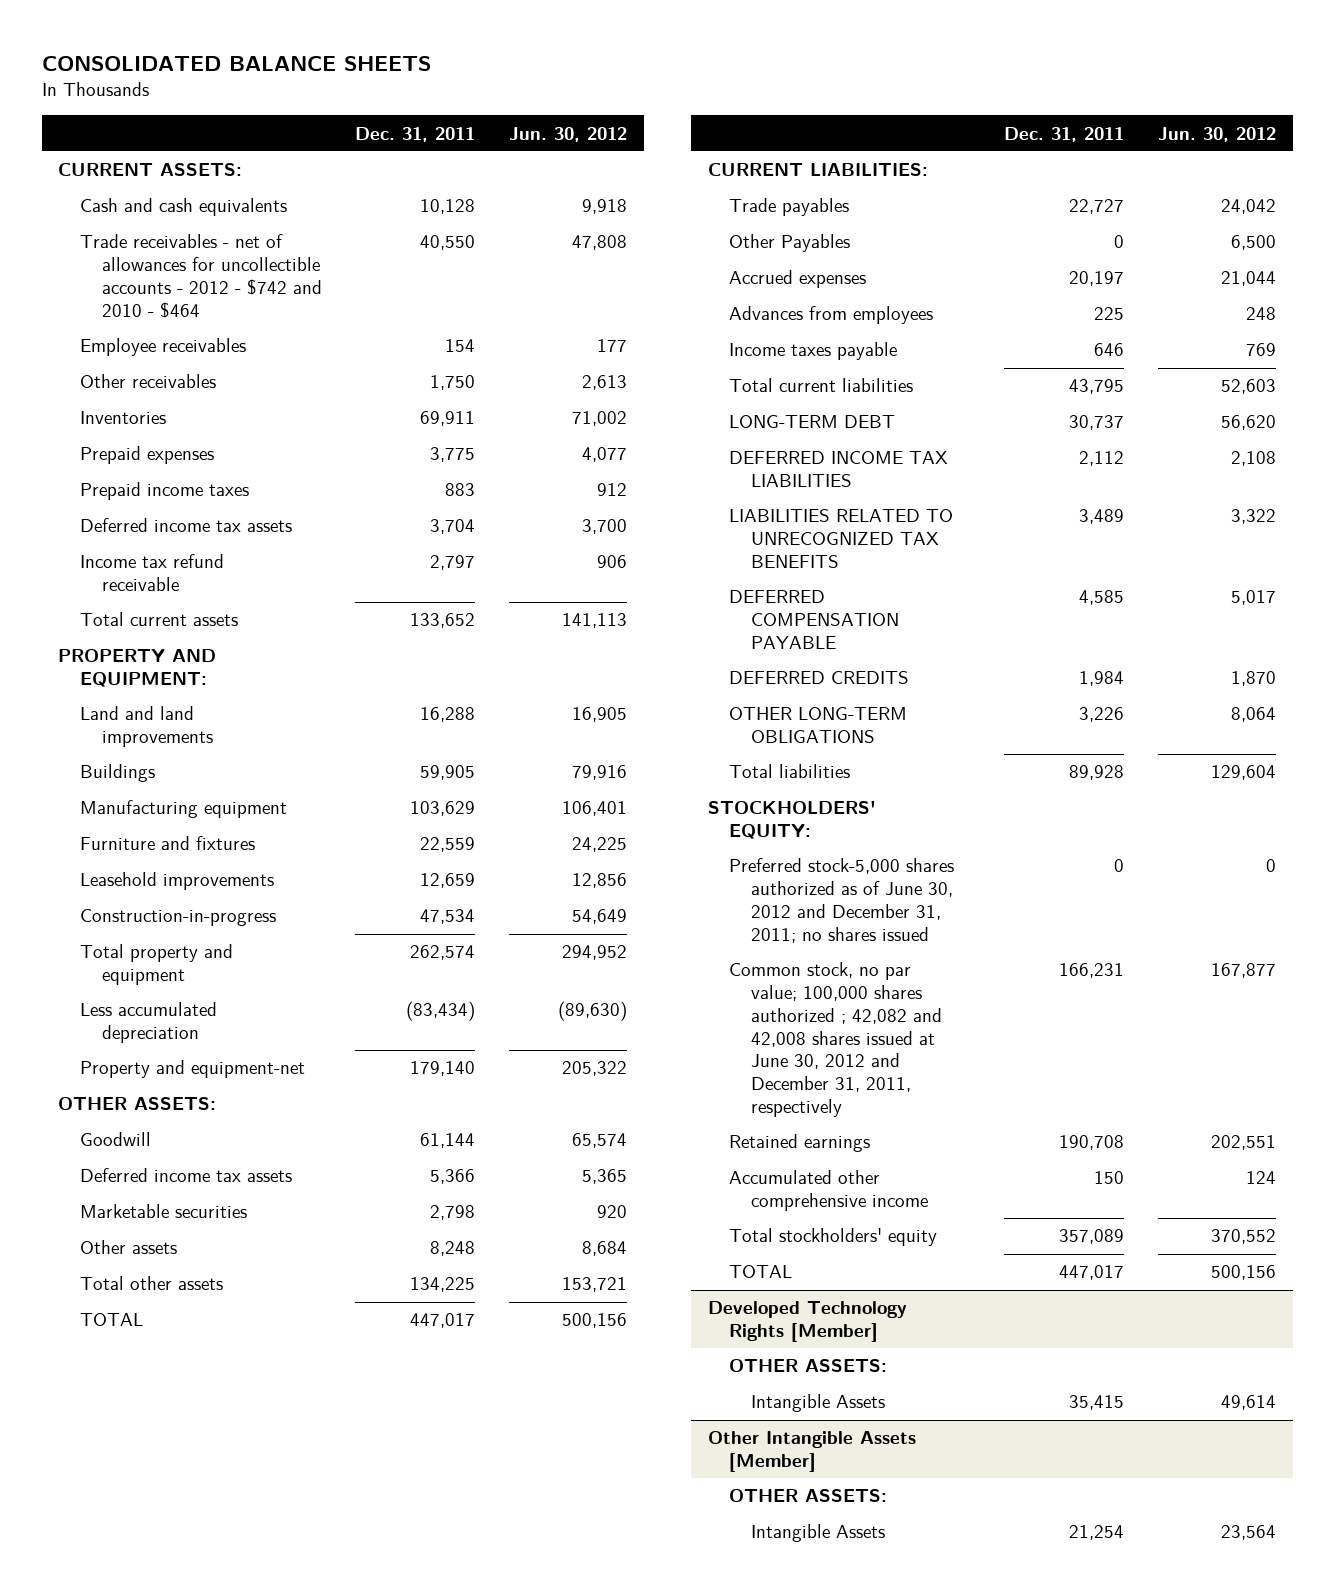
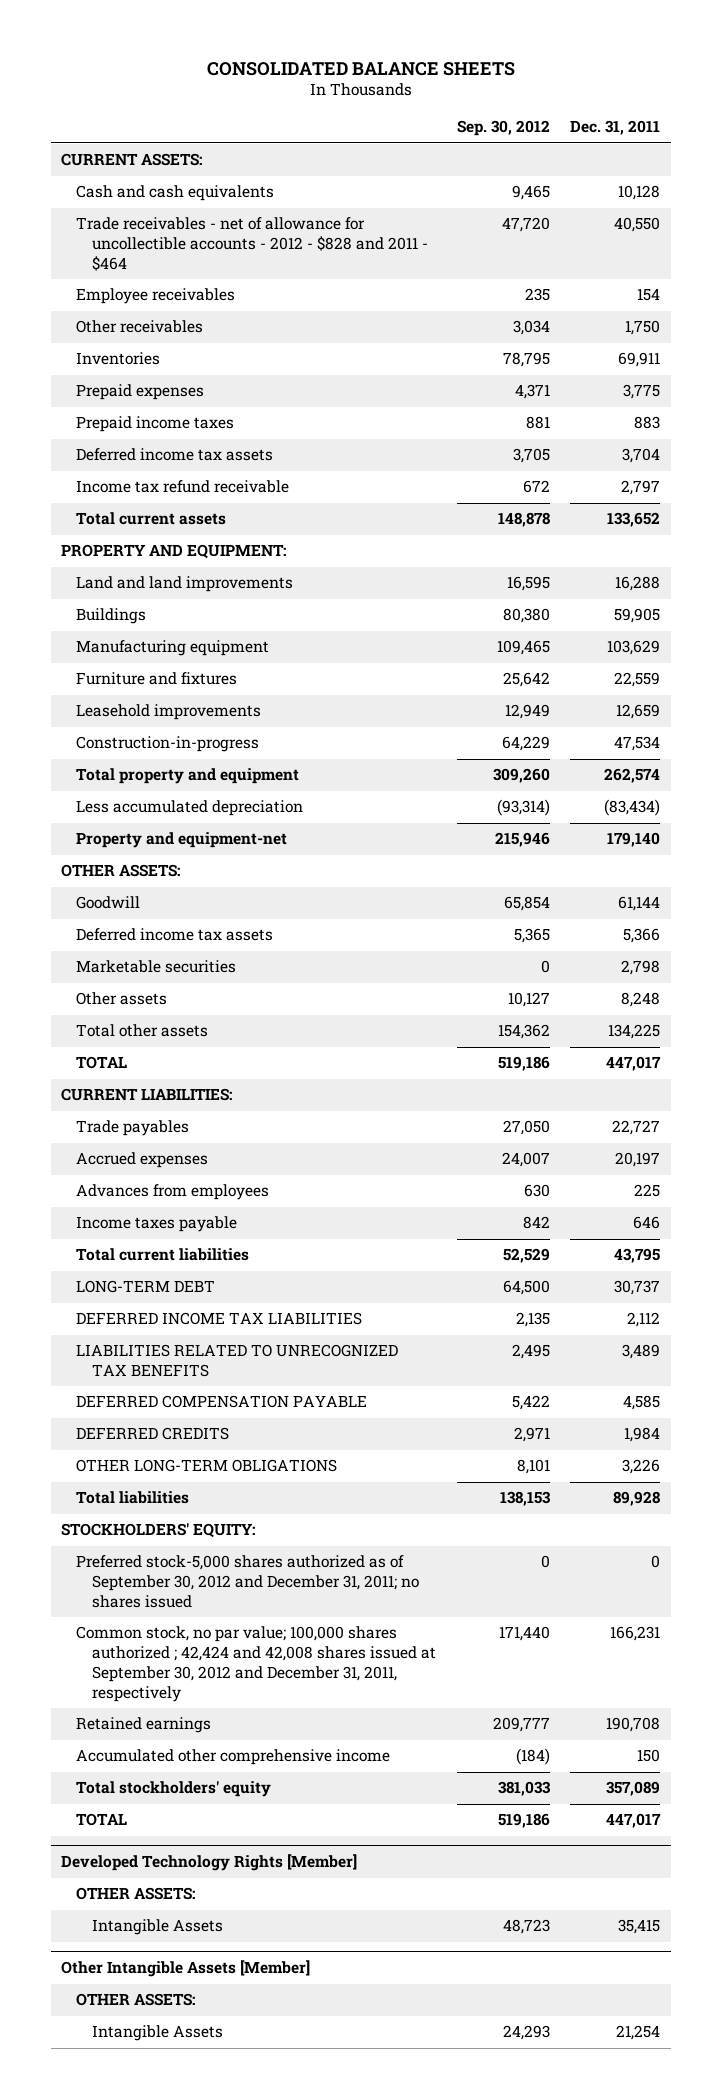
[508,126,627,142] Jun. 30, 2012 -> none
none -> [456,120,550,137] Sep. 30, 2012
[79,234,322,318] Trade receivables - net of allowances for uncollectible accounts - 2012 - $742 and 2010 - $464 -> [76,217,428,271] Trade receivables - net of allowance for uncollectible accounts - 2012 - $828 and 2011 - $464
[729,234,851,253] Other Payables -> none
[729,858,955,943] Preferred stock-5,000 shares authorized as of June 30, 2012 and December 31, 2011; no shares issued -> [76,1555,419,1608] Preferred stock-5,000 shares authorized as of September 30, 2012 and December 31, 2011; no shares issued
[729,962,942,1117] Common stock, no par value; 100,000 shares authorized ; 42,082 and 42,008 shares issued at June 30, 2012 and December 31, 2011, respectively -> [76,1626,436,1702] Common stock, no par value; 100,000 shares authorized ; 42,424 and 42,008 shares issued at September 30, 2012 and December 31, 2011, respectively

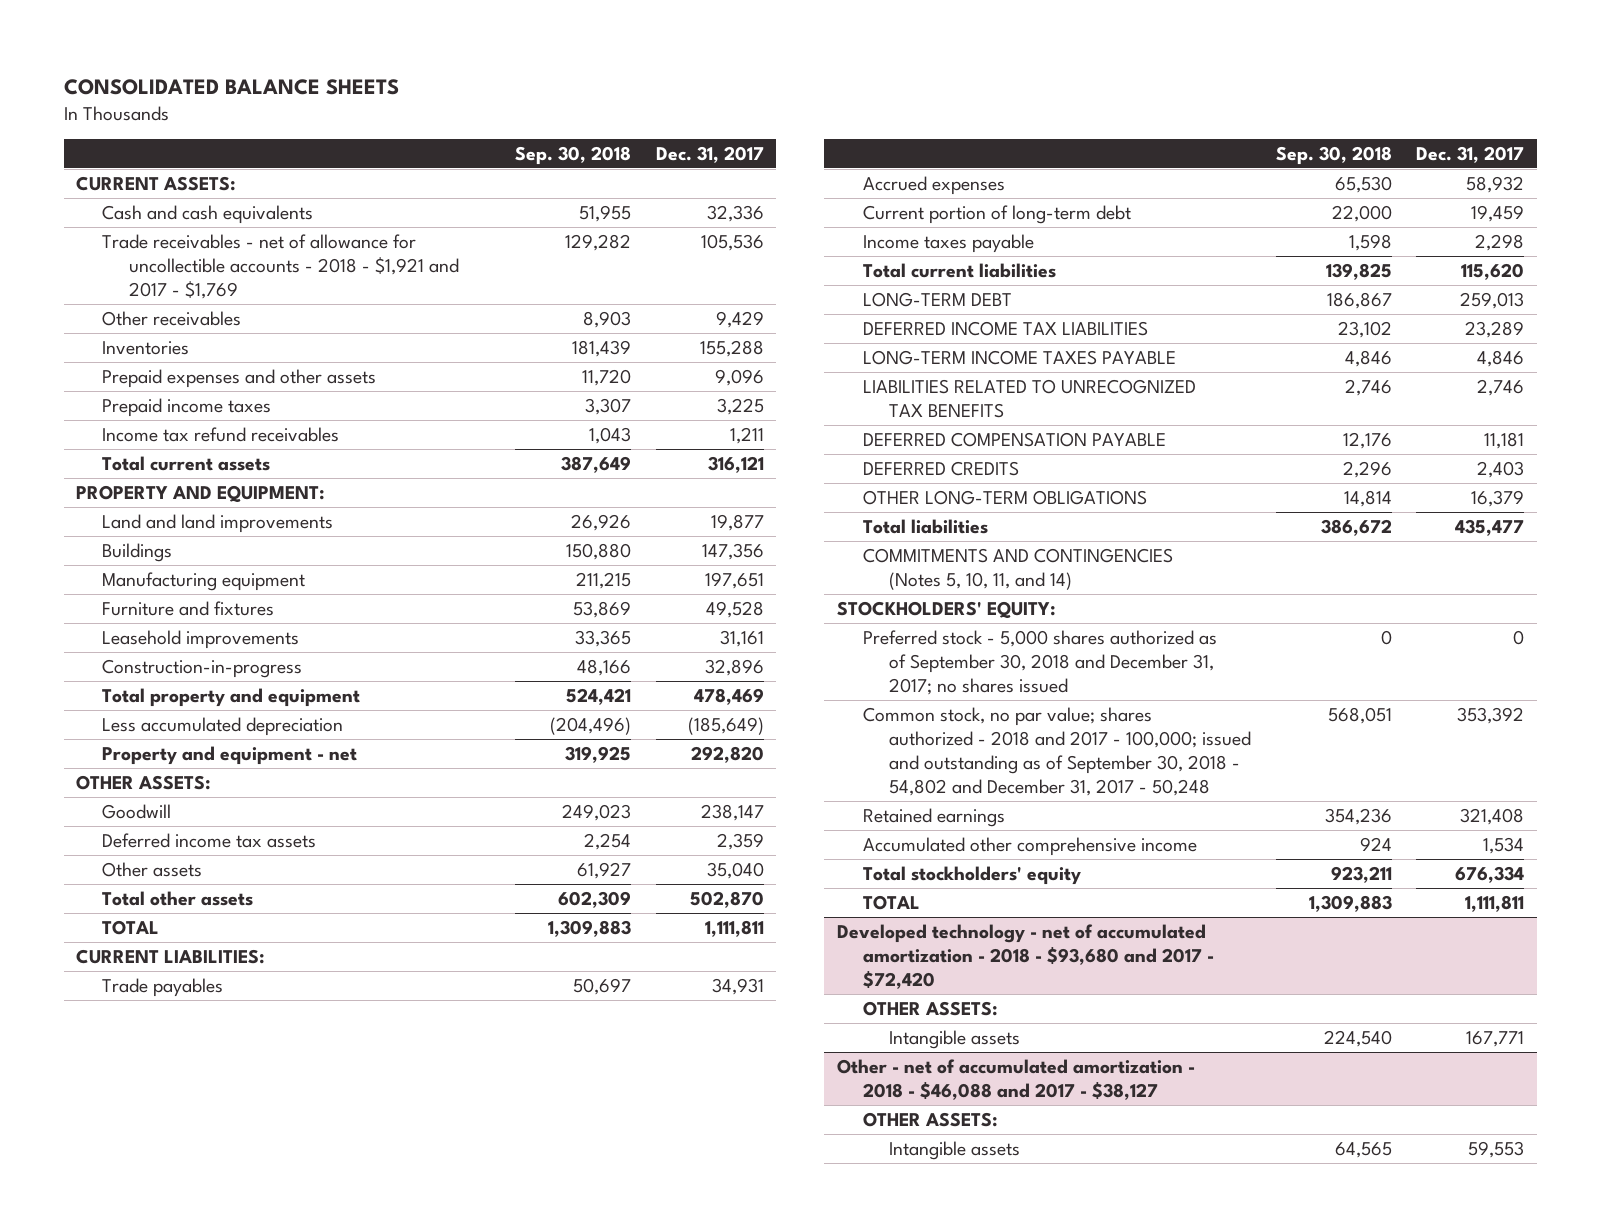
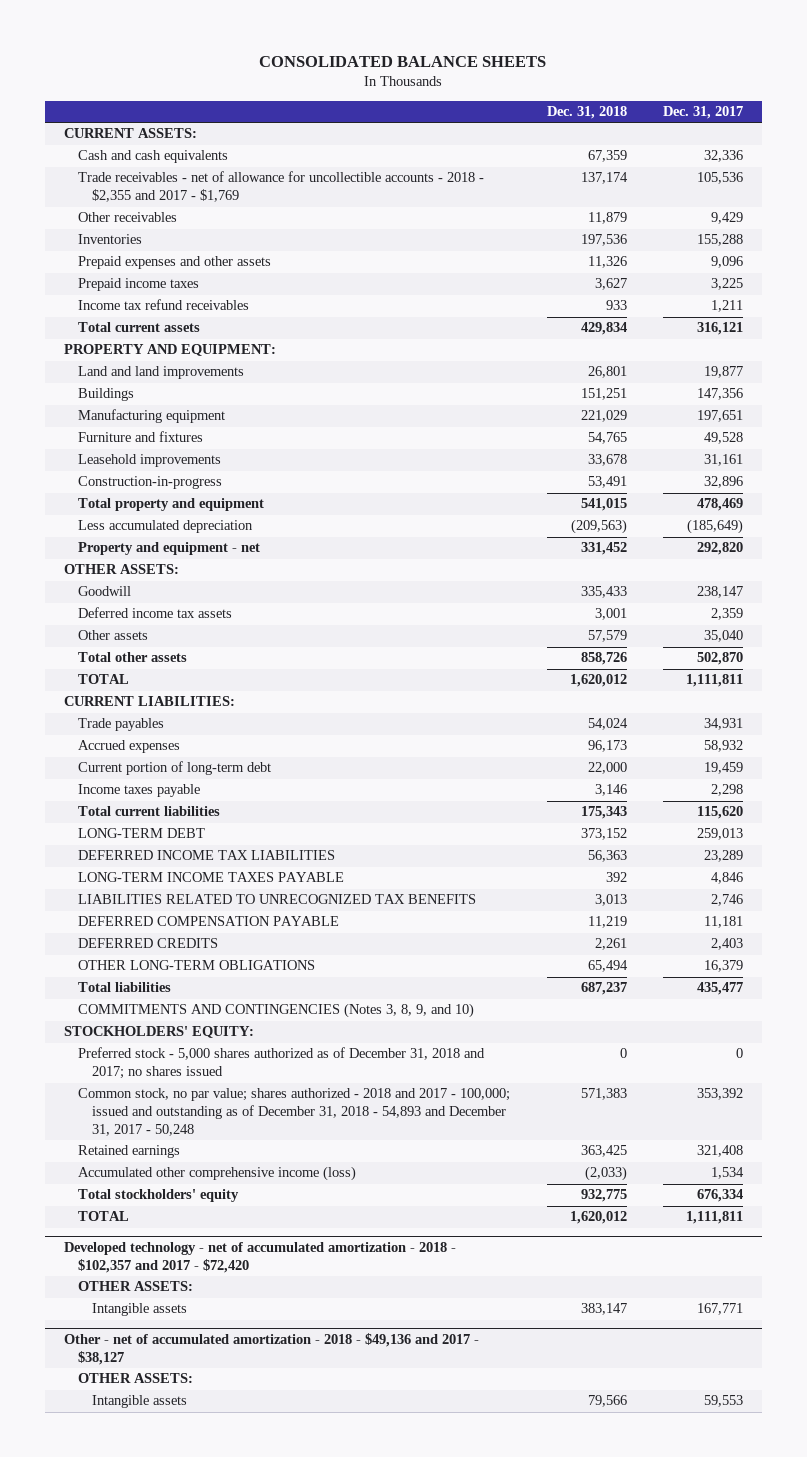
[515,145,632,165] Sep. 30, 2018 -> none
none -> [546,106,627,120] Dec. 31, 2018
[102,233,459,299] Trade receivables - net of allowance for uncollectible accounts - 2018 - $1,921 and 2017 - $1,769 -> [77,171,484,203] Trade receivables - net of allowance for uncollectible accounts - 2018 - $2,355 and 2017 - $1,769
[862,547,1173,590] COMMITMENTS AND CONTINGENCIES (Notes 5, 10, 11, and 14) -> [77,1003,474,1019] COMMITMENTS AND CONTINGENCIES (Notes 3, 8, 9, and 10)
[862,629,1217,695] Preferred stock - 5,000 shares authorized as of September 30, 2018 and December 31, 2017; no shares issued -> [77,1047,485,1080] Preferred stock - 5,000 shares authorized as of December 31, 2018 and 2017; no shares issued
[862,706,1252,796] Common stock, no par value; shares authorized - 2018 and 2017 - 100,000; issued and outstanding as of September 30, 2018 - 54,802 and December 31, 2017 - 50,248 -> [77,1088,510,1137] Common stock, no par value; shares authorized - 2018 and 2017 - 100,000; issued and outstanding as of December 31, 2018 - 54,893 and December 31, 2017 - 50,248
[862,836,1197,856] Accumulated other comprehensive income -> [77,1166,356,1182] Accumulated other comprehensive income (loss)
[836,923,1214,989] Developed technology - net of accumulated amortization - 2018 - $93,680 and 2017 - $72,420 -> [63,1242,456,1274] Developed technology - net of accumulated amortization - 2018 - $102,357 and 2017 - $72,420
[836,1058,1195,1100] Other - net of accumulated amortization - 2018 - $46,088 and 2017 - $38,127 -> [63,1333,479,1366] Other - net of accumulated amortization - 2018 - $49,136 and 2017 - $38,127

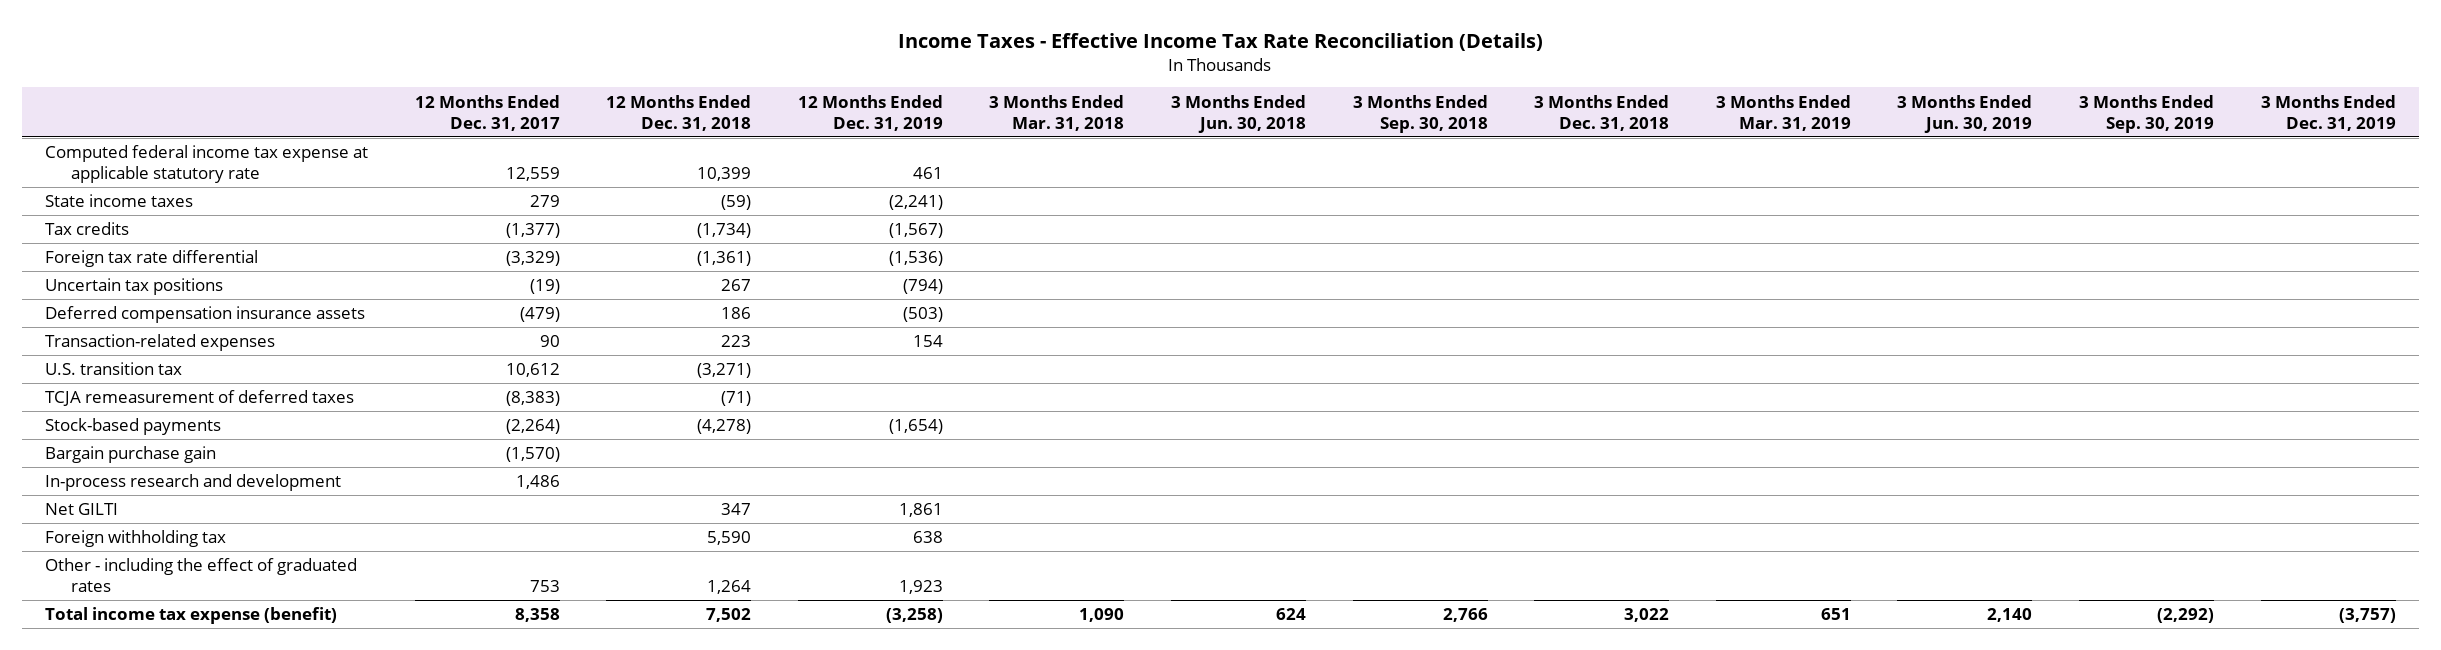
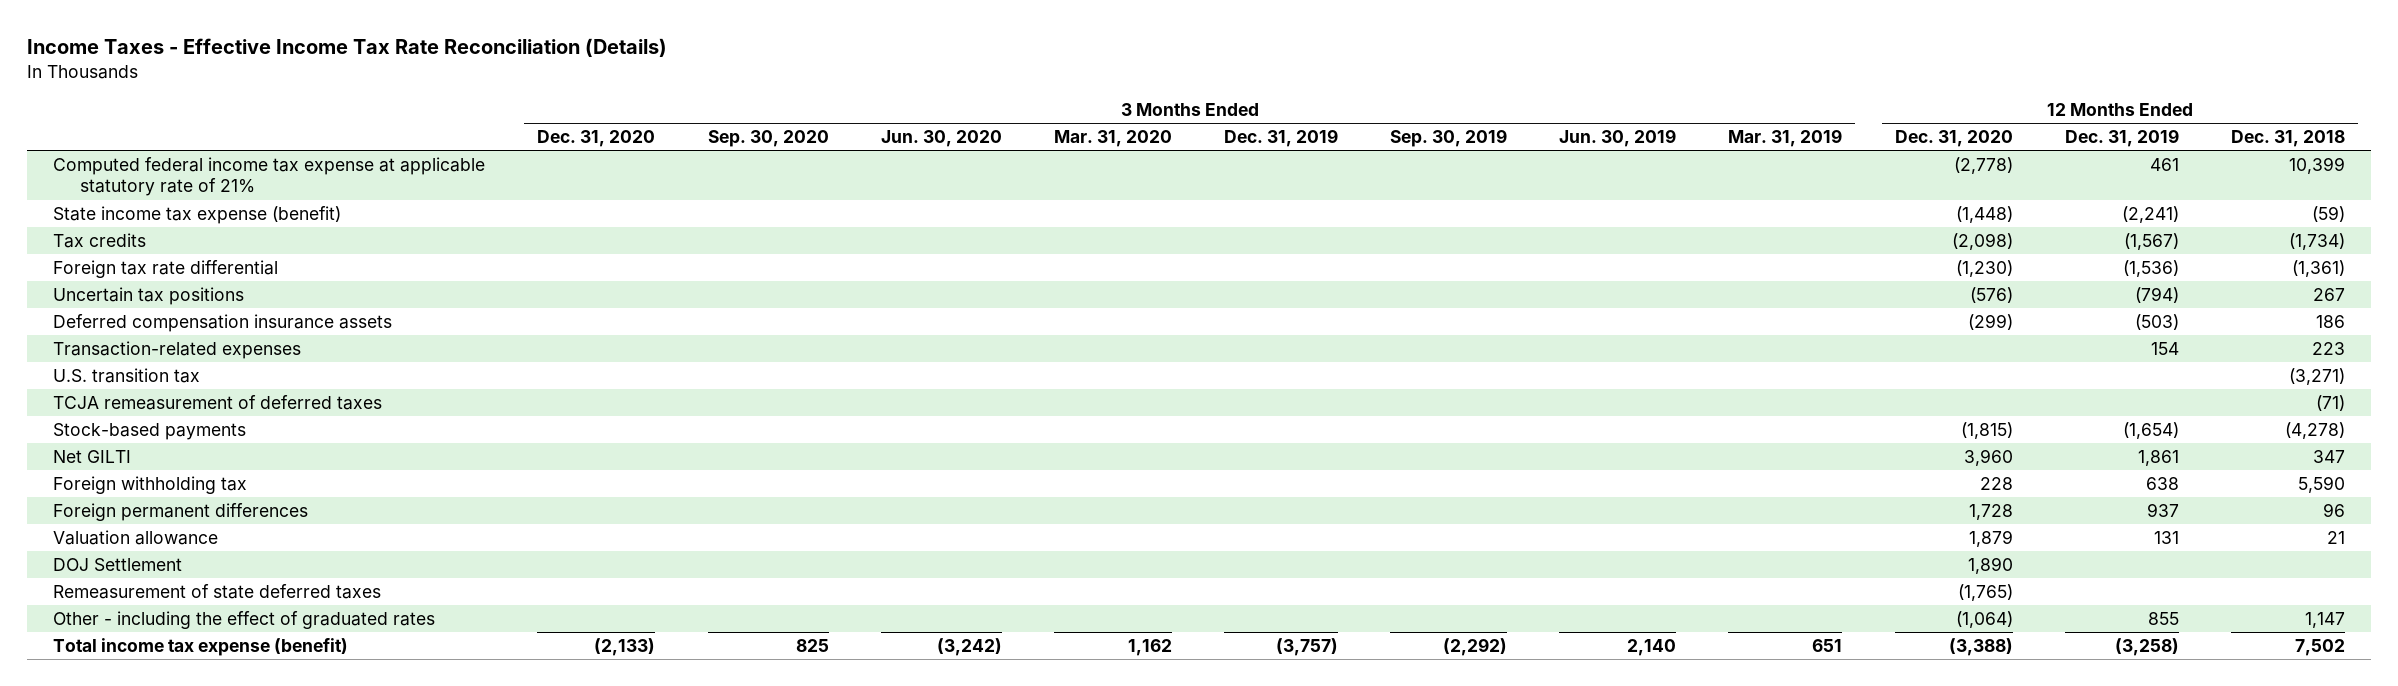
[414,94,560,131] 12 Months Ended Dec. 31, 2017 -> none
[989,94,1125,131] 3 Months Ended Mar. 31, 2018 -> none
[1171,94,1307,133] 3 Months Ended Jun. 30, 2018 -> none
[1352,94,1488,133] 3 Months Ended Sep. 30, 2018 -> none
[1534,94,1670,131] 3 Months Ended Dec. 31, 2018 -> none
none -> [537,130,656,148] Dec. 31, 2020
none -> [707,130,829,148] Sep. 30, 2020
none -> [880,130,1002,148] Jun. 30, 2020
none -> [1053,130,1172,148] Mar. 31, 2020
none -> [1894,130,2013,148] Dec. 31, 2020
[45,145,369,184] Computed federal income tax expense at applicable statutory rate -> [53,157,486,197] Computed federal income tax expense at applicable statutory rate of 21%
[45,194,194,208] State income taxes -> [53,206,342,225] State income tax expense (benefit)
[45,446,217,464] Bargain purchase gain -> none
[45,474,342,492] In-process research and development -> none
none -> [53,503,309,522] Foreign permanent differences
none -> [53,530,219,546] Valuation allowance
none -> [53,558,183,572] DOJ Settlement
none -> [53,584,382,600] Remeasurement of state deferred taxes
[707,580,752,595] 1,264 -> [2304,612,2345,629] 1,147
[898,580,943,595] 1,923 -> [2147,612,2179,626] 855

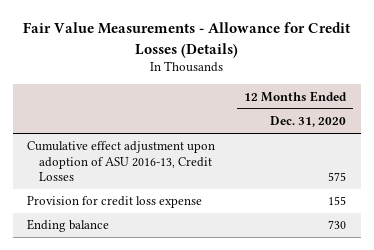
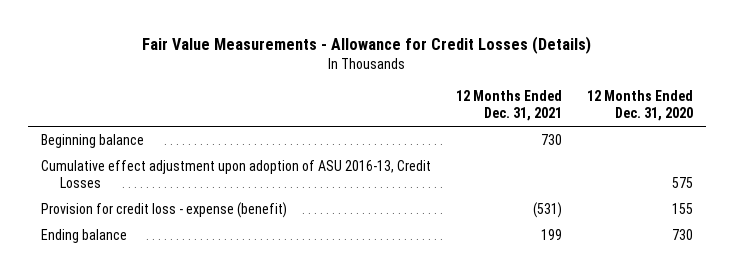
none -> [455,90,562,122] 12 Months Ended Dec. 31, 2021
none -> [40,134,144,149] Beginning balance
[27,196,203,209] Provision for credit loss expense -> [40,202,287,219] Provision for credit loss - expense (benefit)

